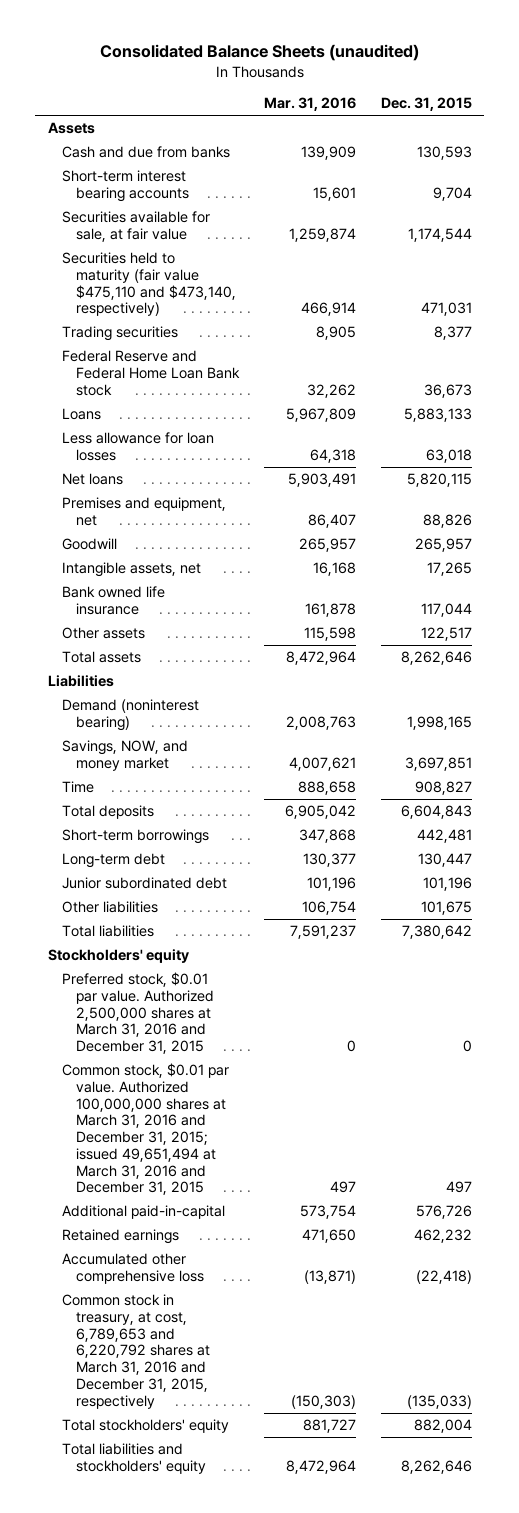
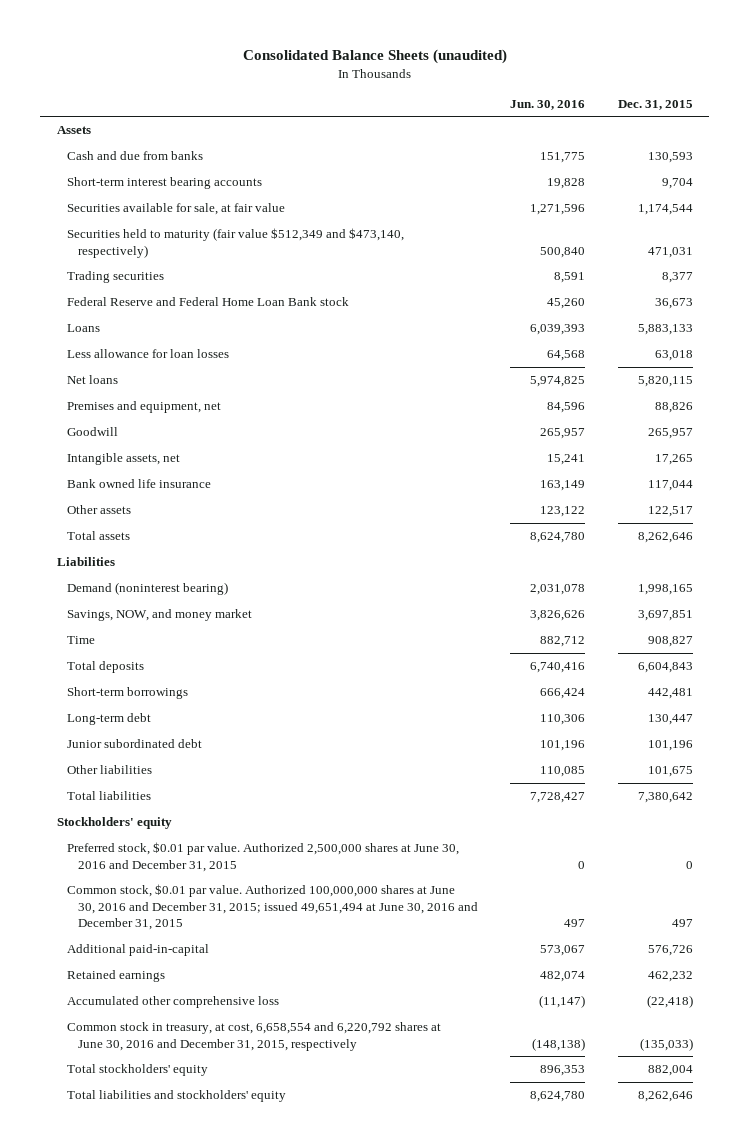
[263,97,356,112] Mar. 31, 2016 -> none
none -> [510,99,586,110] Jun. 30, 2016
[61,252,237,317] Securities held to maturity (fair value $475,110 and $473,140, respectively) -> [67,228,405,258] Securities held to maturity (fair value $512,349 and $473,140, respectively)
[61,972,215,1055] Preferred stock, $0.01 par value. Authorized 2,500,000 shares at March 31, 2016 and December 31, 2015 -> [67,842,460,872] Preferred stock, $0.01 par value. Authorized 2,500,000 shares at June 30, 2016 and December 31, 2015
[61,1063,229,1196] Common stock, $0.01 par value. Authorized 100,000,000 shares at March 31, 2016 and December 31, 2015; issued 49,651,494 at March 31, 2016 and December 31, 2015 -> [67,884,478,931] Common stock, $0.01 par value. Authorized 100,000,000 shares at June 30, 2016 and December 31, 2015; issued 49,651,494 at June 30, 2016 and December 31, 2015
[61,1294,211,1409] Common stock in treasury, at cost, 6,789,653 and 6,220,792 shares at March 31, 2016 and December 31, 2015, respectively -> [67,1022,442,1051] Common stock in treasury, at cost, 6,658,554 and 6,220,792 shares at June 30, 2016 and December 31, 2015, respectively

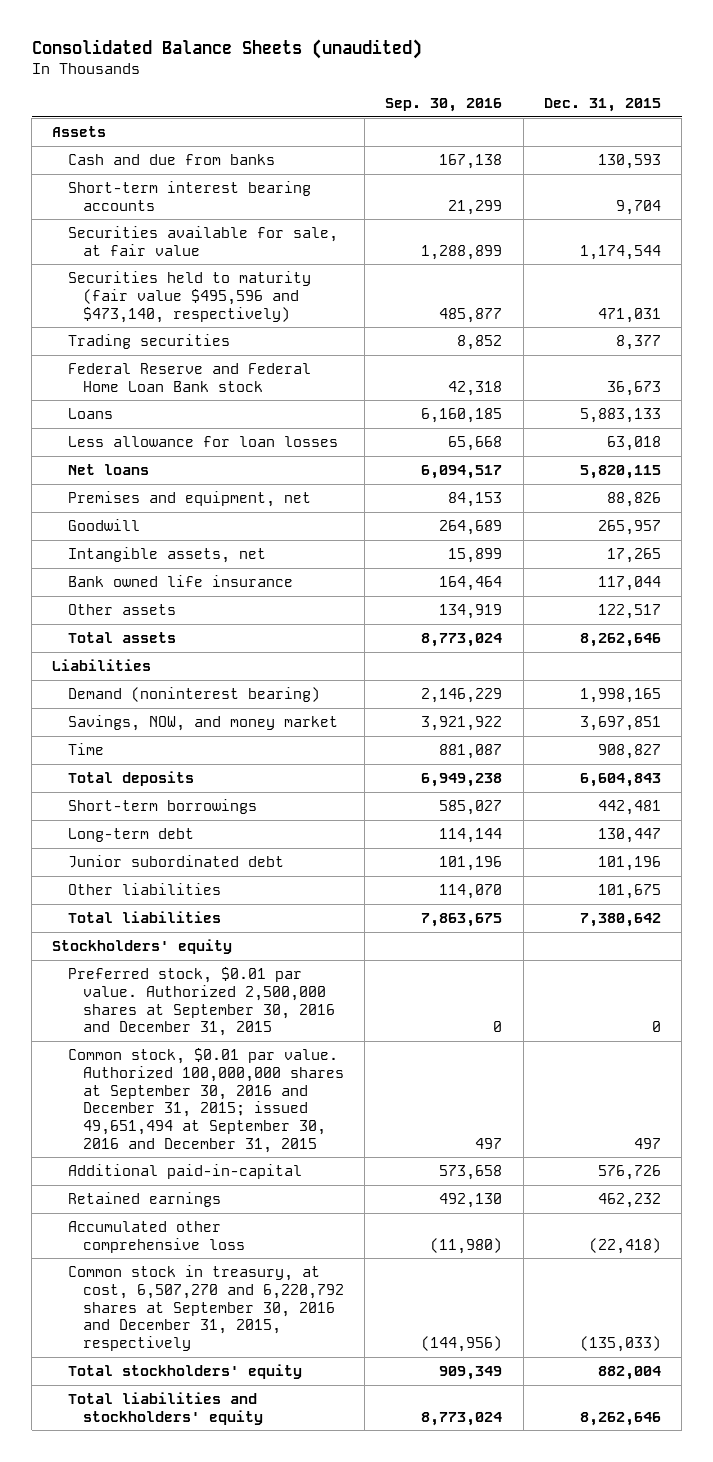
[510,99,586,110] Jun. 30, 2016 -> none
none -> [385,98,503,113] Sep. 30, 2016
[67,228,405,258] Securities held to maturity (fair value $512,349 and $473,140, respectively) -> [67,270,311,323] Securities held to maturity (fair value $495,596 and $473,140, respectively)
[67,842,460,872] Preferred stock, $0.01 par value. Authorized 2,500,000 shares at June 30, 2016 and December 31, 2015 -> [67,966,335,1037] Preferred stock, $0.01 par value. Authorized 2,500,000 shares at September 30, 2016 and December 31, 2015
[67,884,478,931] Common stock, $0.01 par value. Authorized 100,000,000 shares at June 30, 2016 and December 31, 2015; issued 49,651,494 at June 30, 2016 and December 31, 2015 -> [67,1047,344,1153] Common stock, $0.01 par value. Authorized 100,000,000 shares at September 30, 2016 and December 31, 2015; issued 49,651,494 at September 30, 2016 and December 31, 2015
[67,1022,442,1051] Common stock in treasury, at cost, 6,658,554 and 6,220,792 shares at June 30, 2016 and December 31, 2015, respectively -> [67,1264,344,1352] Common stock in treasury, at cost, 6,507,270 and 6,220,792 shares at September 30, 2016 and December 31, 2015, respectively

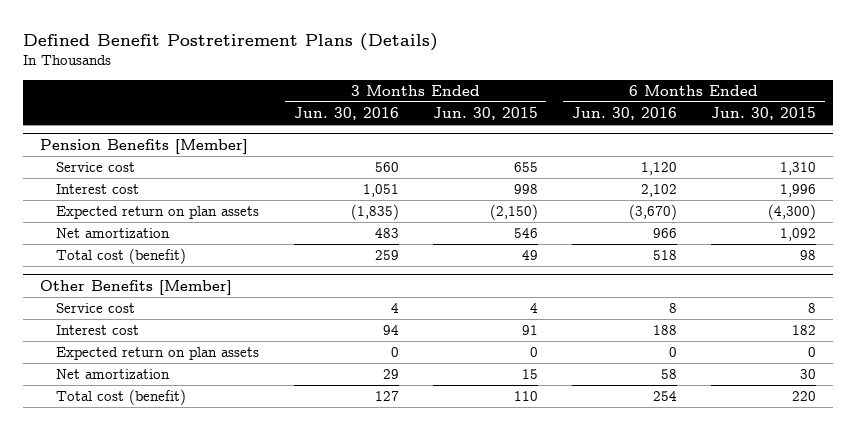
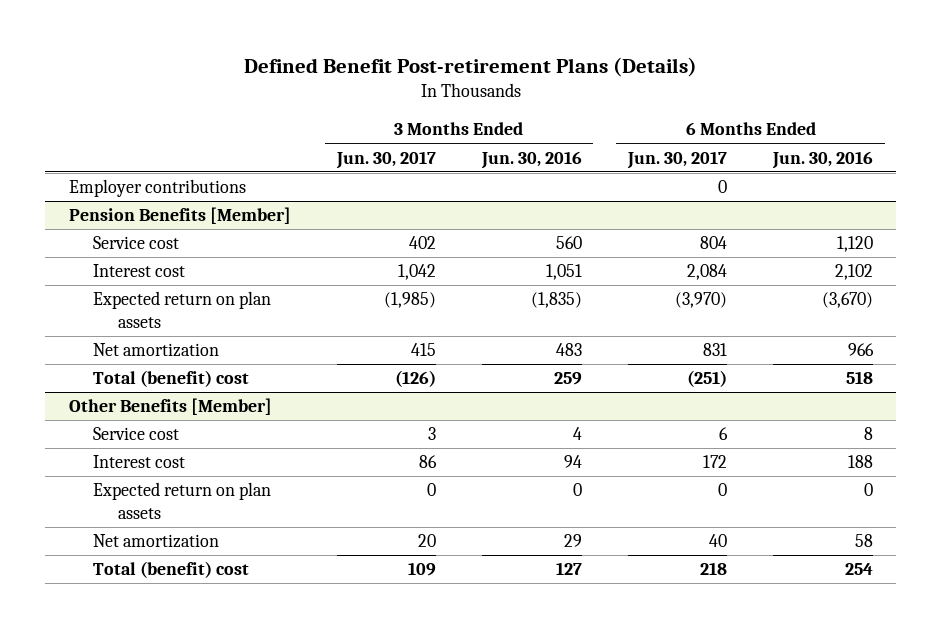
[23,32,439,51] Defined Benefit Postretirement Plans (Details) -> [243,57,697,78] Defined Benefit Post-retirement Plans (Details)
[432,107,538,121] Jun. 30, 2015 -> none
[711,107,817,121] Jun. 30, 2015 -> none
none -> [335,150,436,169] Jun. 30, 2017
none -> [626,150,727,169] Jun. 30, 2017
none -> [68,179,246,198] Employer contributions
[56,248,187,265] Total cost (benefit) -> [93,370,250,388] Total (benefit) cost
[56,389,187,406] Total cost (benefit) -> [93,561,250,579] Total (benefit) cost

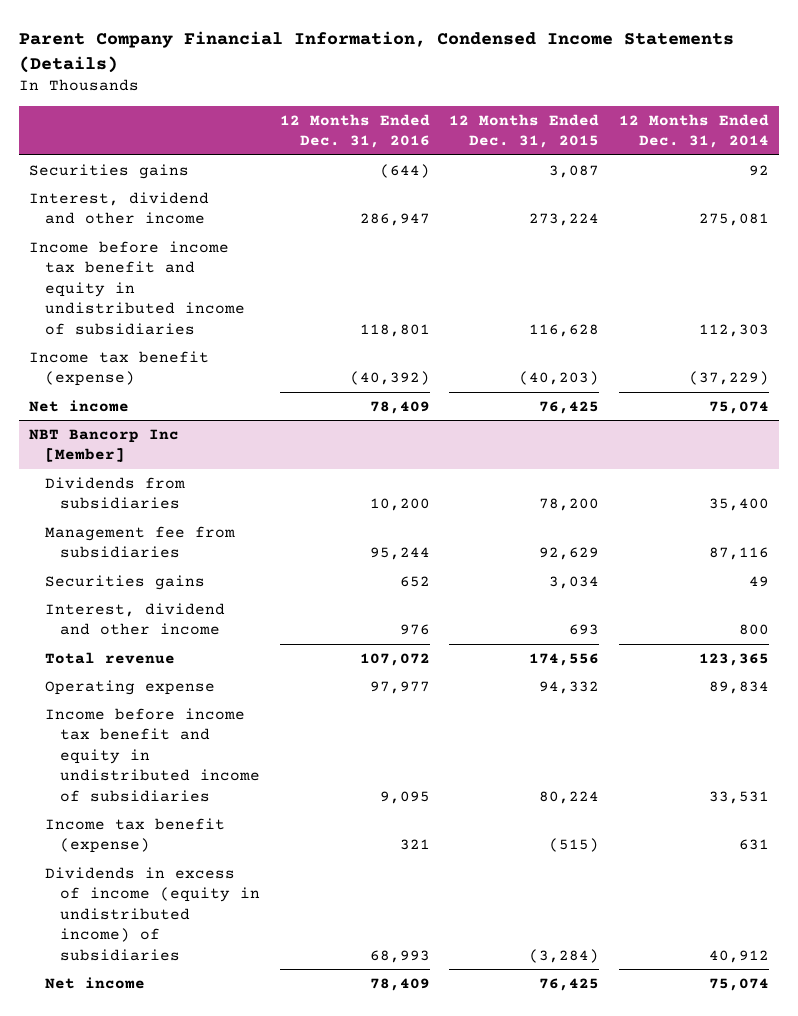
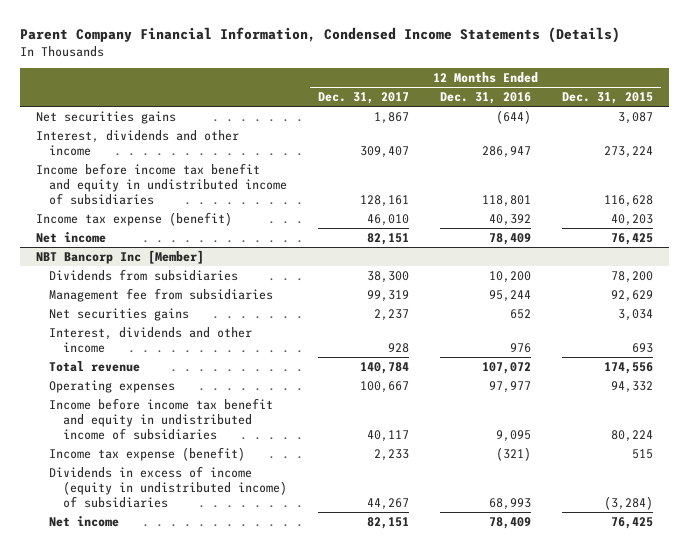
[619,113,770,149] 12 Months Ended Dec. 31, 2014 -> none
none -> [318,91,410,104] Dec. 31, 2017
[29,163,190,179] Securities gains -> [35,110,176,124] Net securities gains
[29,191,210,225] Interest, dividend and other income -> [35,129,239,156] Interest, dividends and other income
[29,350,210,387] Income tax benefit (expense) -> [35,211,232,226] Income tax expense (benefit)
[349,371,430,386] (40,392) -> [489,213,532,226] 40,392
[519,371,600,386] (40,203) -> [611,213,654,226] 40,203
[44,574,205,590] Securities gains -> [49,307,190,321] Net securities gains
[44,602,225,636] Interest, dividend and other income -> [49,326,253,353] Interest, dividends and other income
[44,679,215,695] Operating expense -> [49,379,176,393] Operating expenses
[44,817,225,854] Income tax benefit (expense) -> [49,446,246,461] Income tax expense (benefit)
[399,839,430,851] 321 -> [496,446,532,461] (321)
[549,838,600,853] (515) -> [632,448,654,459] 515

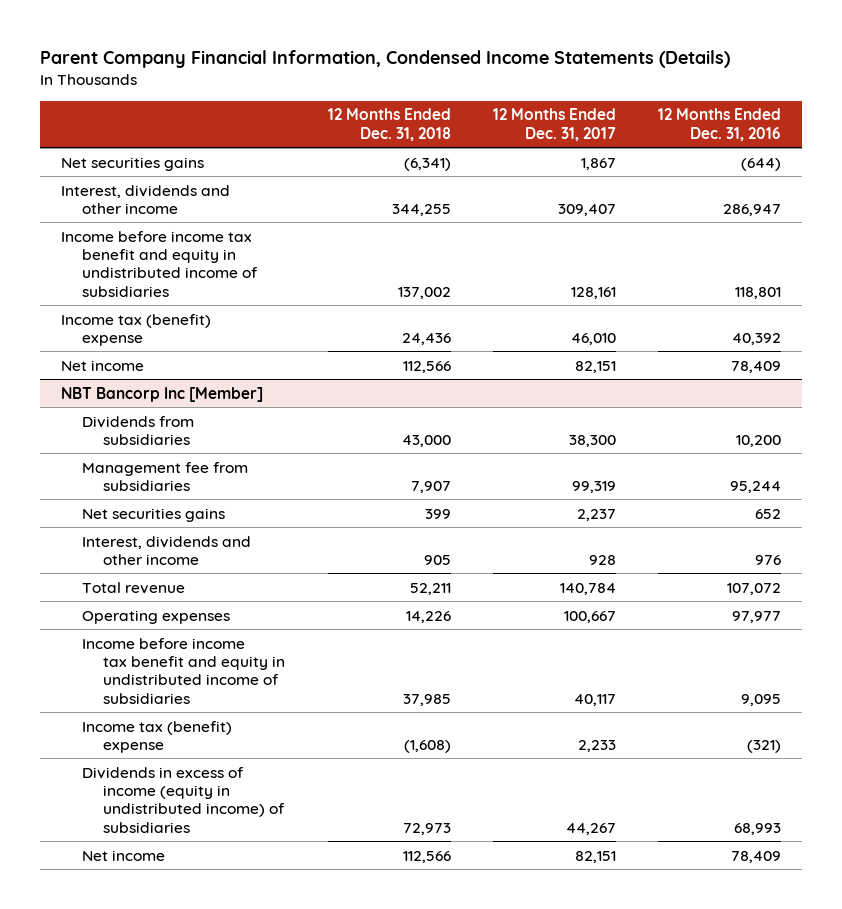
[562,91,654,104] Dec. 31, 2015 -> none
none -> [327,108,451,141] 12 Months Ended Dec. 31, 2018
[35,211,232,226] Income tax expense (benefit) -> [61,313,212,346] Income tax (benefit) expense
[49,446,246,461] Income tax expense (benefit) -> [82,720,233,753] Income tax (benefit) expense

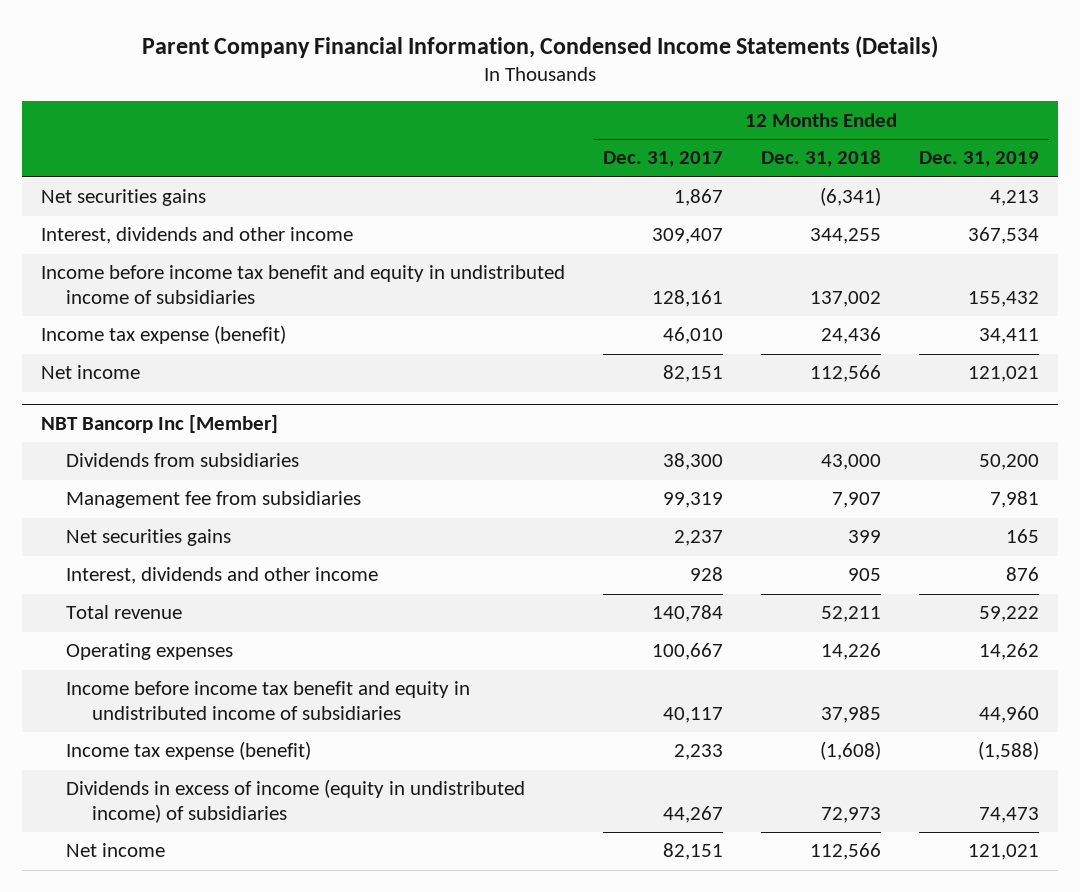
[658,108,782,141] 12 Months Ended Dec. 31, 2016 -> none
none -> [919,151,1040,168] Dec. 31, 2019
[61,313,212,346] Income tax (benefit) expense -> [41,325,287,345] Income tax expense (benefit)
[82,720,233,753] Income tax (benefit) expense -> [66,741,312,761] Income tax expense (benefit)

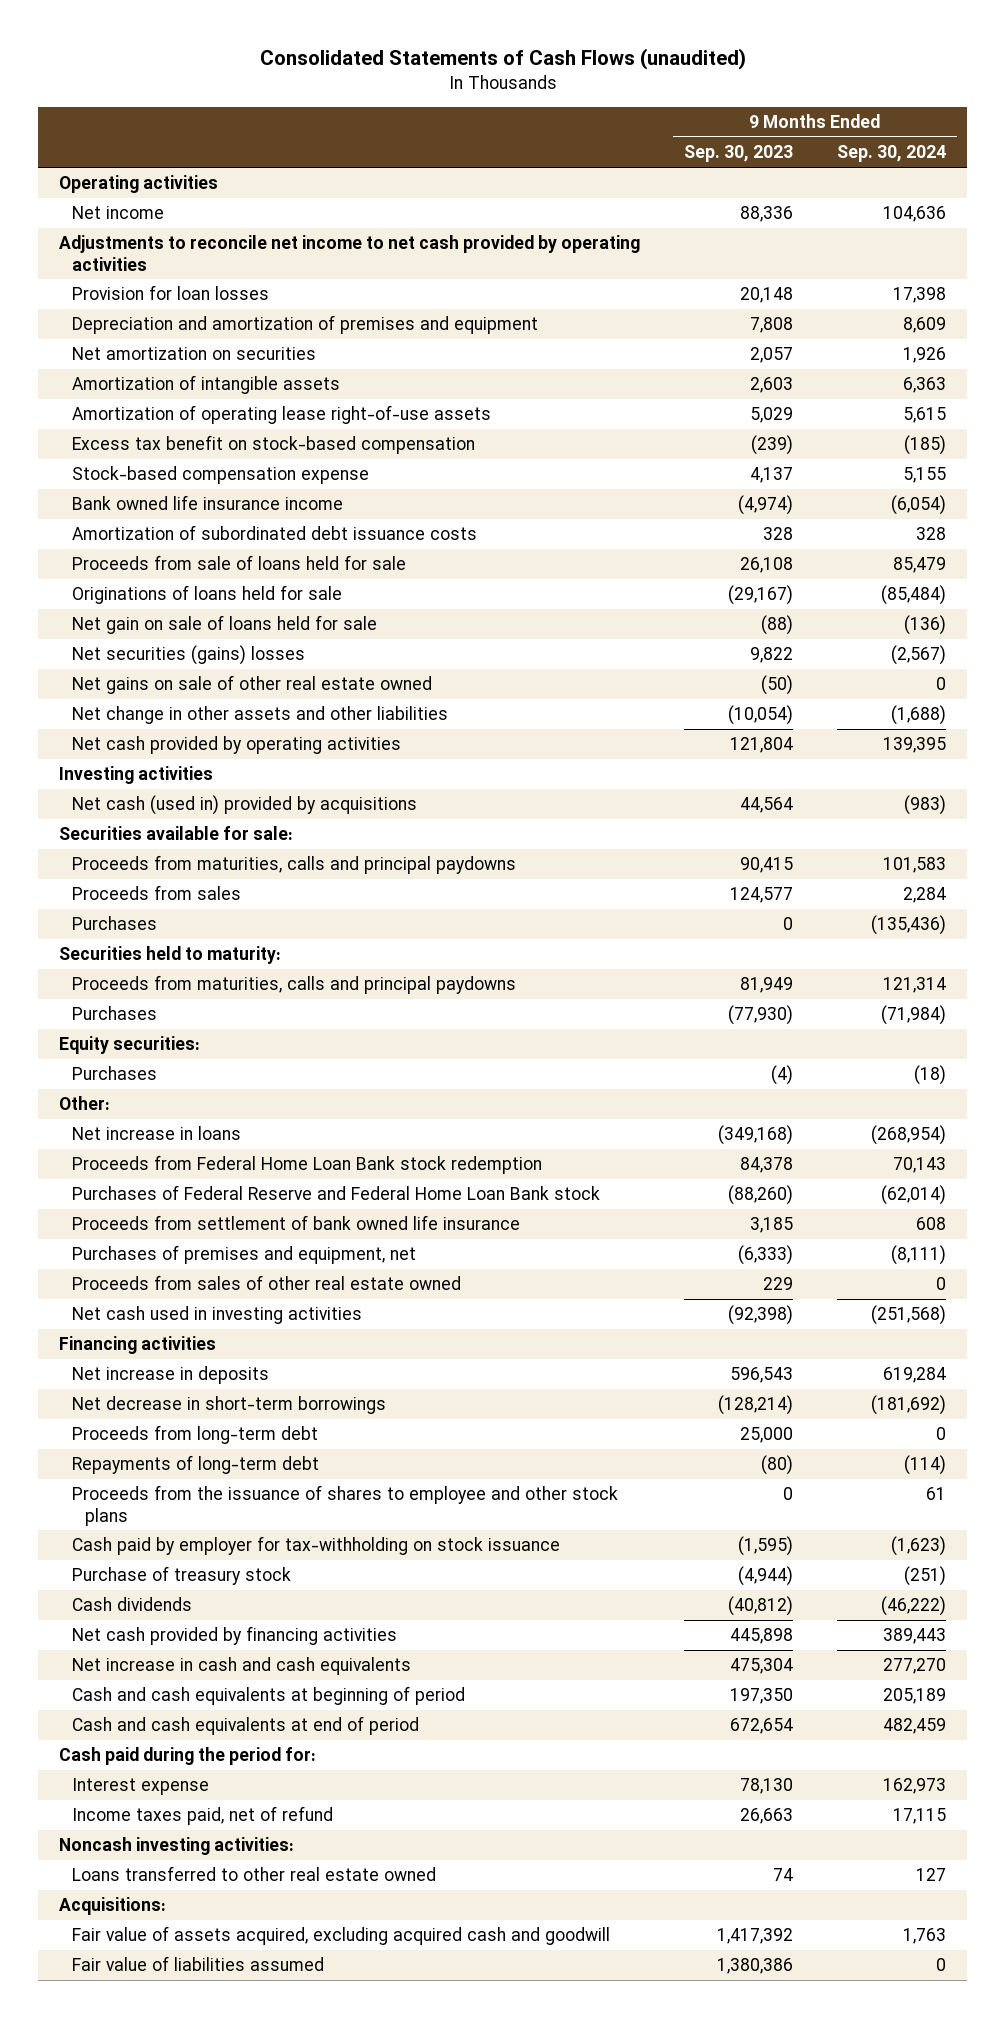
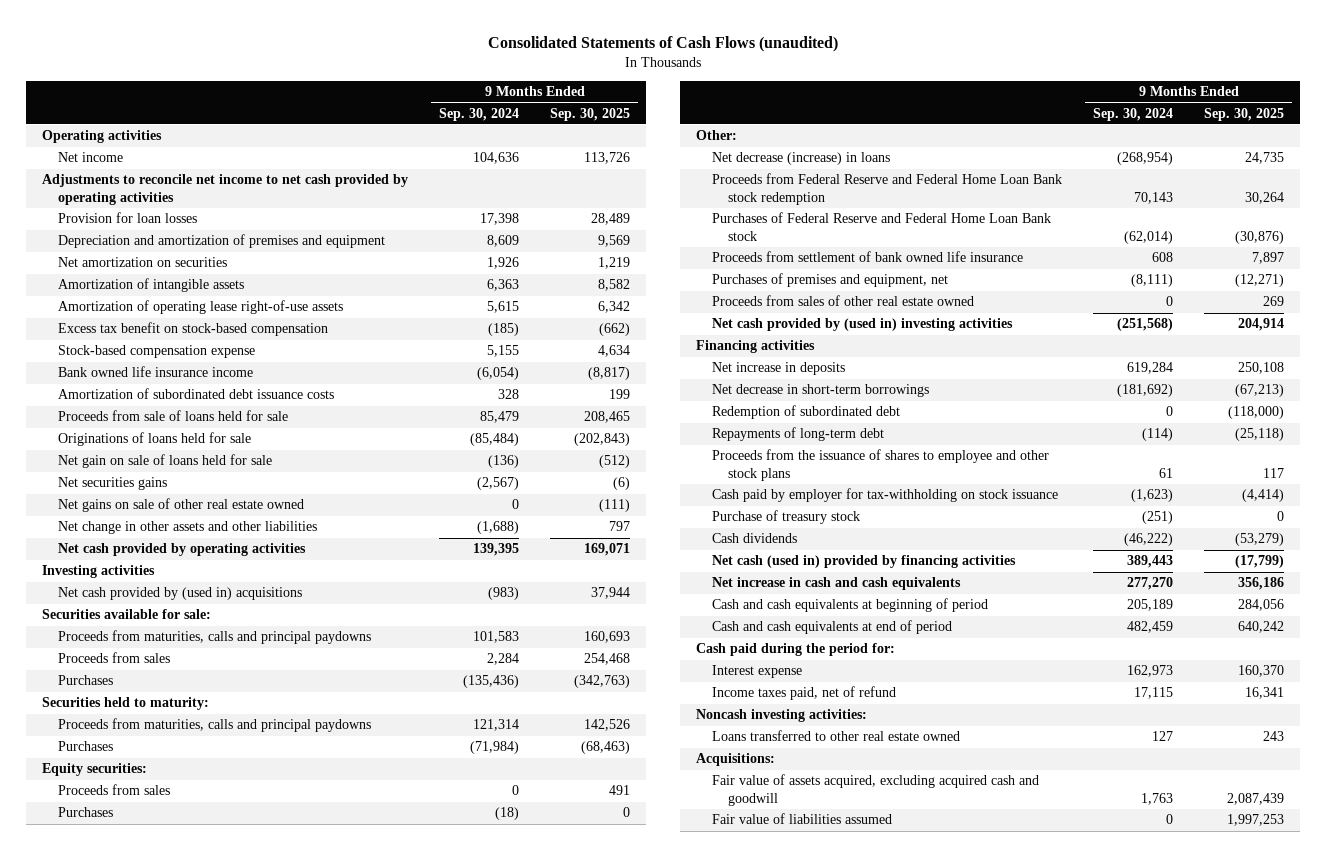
[684,145,794,163] Sep. 30, 2023 -> none
none -> [550,107,631,121] Sep. 30, 2025
[72,645,306,666] Net securities (gains) losses -> [58,477,168,491] Net securities gains
[72,795,418,816] Net cash (used in) provided by acquisitions -> [58,587,303,601] Net cash provided by (used in) acquisitions
none -> [58,784,171,796] Proceeds from sales
[72,1126,242,1141] Net increase in loans -> [712,152,891,166] Net decrease (increase) in loans
[72,1155,543,1175] Proceeds from Federal Home Loan Bank stock redemption -> [712,173,1063,205] Proceeds from Federal Reserve and Federal Home Loan Bank stock redemption
[72,1306,363,1325] Net cash used in investing activities -> [712,318,1014,332] Net cash provided by (used in) investing activities
[72,1425,319,1445] Proceeds from long-term debt -> none
none -> [712,405,901,420] Redemption of subordinated debt
[72,1626,398,1646] Net cash provided by financing activities -> [712,555,1017,569] Net cash (used in) provided by financing activities

